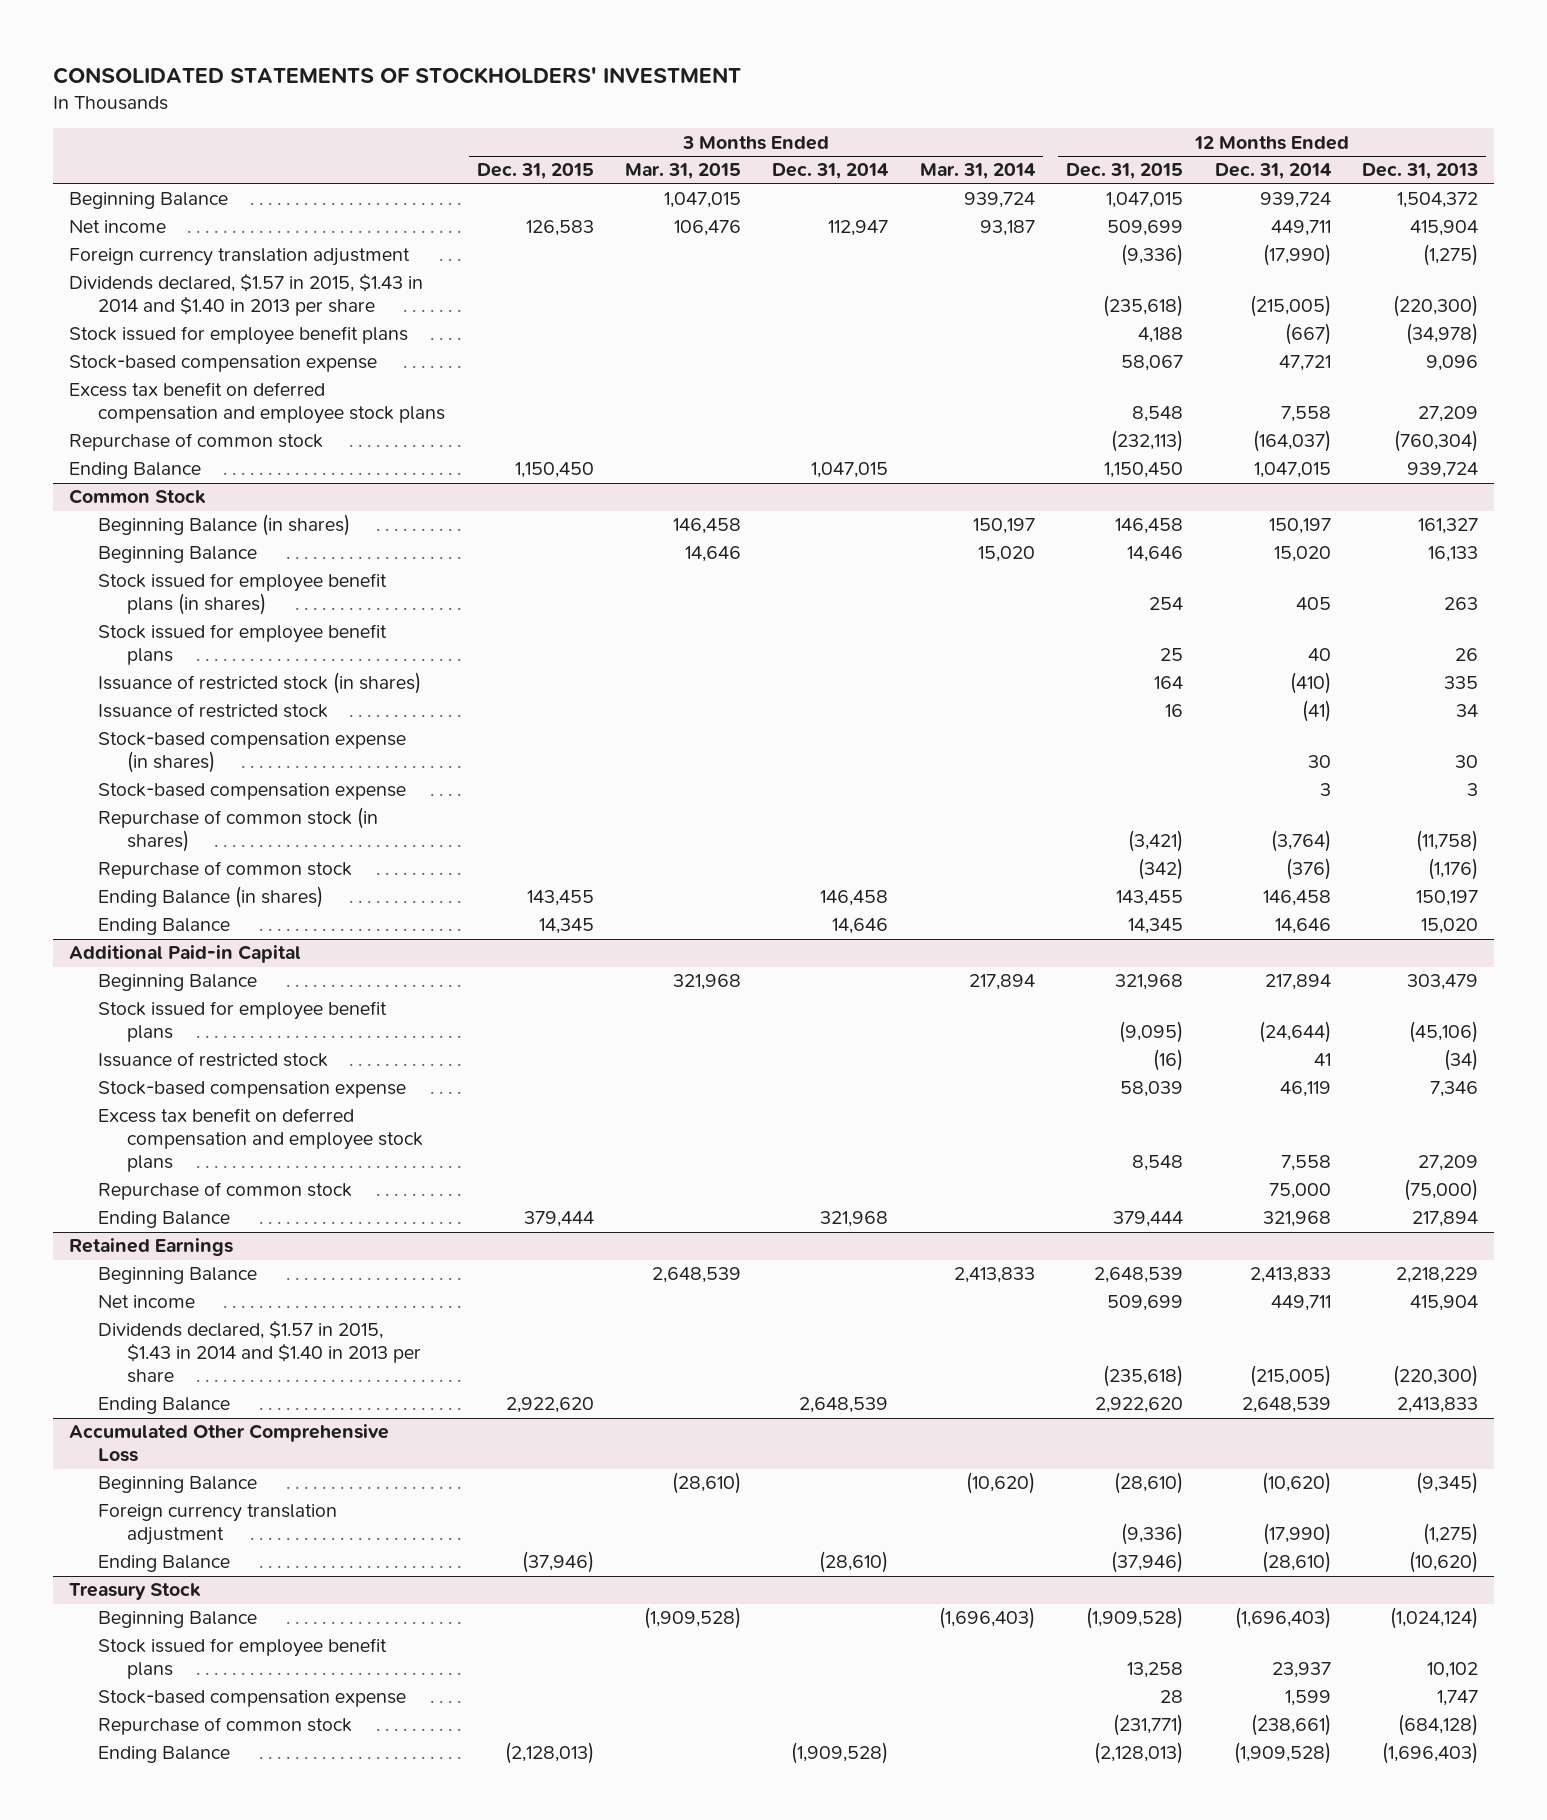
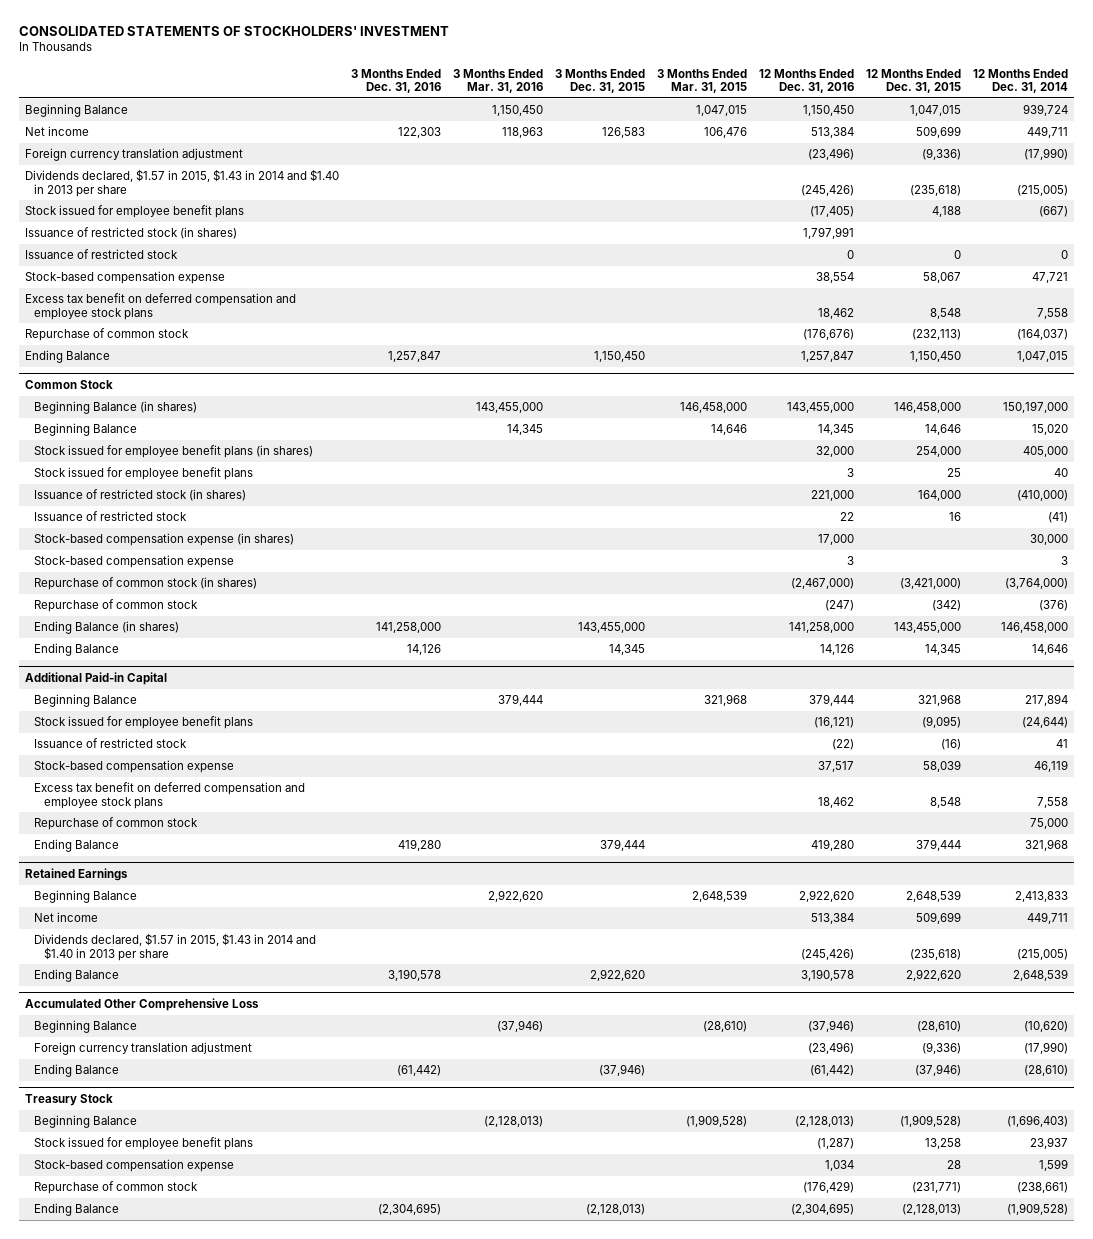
[772,163,890,180] Dec. 31, 2014 -> none
[919,163,1036,180] Mar. 31, 2014 -> none
[1362,163,1479,180] Dec. 31, 2013 -> none
none -> [350,68,441,94] 3 Months Ended Dec. 31, 2016
none -> [452,68,543,94] 3 Months Ended Mar. 31, 2016
none -> [759,68,855,94] 12 Months Ended Dec. 31, 2016
none -> [24,227,237,240] Issuance of restricted stock (in shares)
none -> [24,249,178,260] Issuance of restricted stock
[672,518,741,535] 146,458 -> [679,402,747,414] 146,458,000
[1115,518,1184,535] 146,458 -> [894,402,962,414] 146,458,000
[1268,518,1331,535] 150,197 -> [1003,401,1069,414] 150,197,000
[1149,597,1184,611] 254 -> [916,446,962,458] 254,000
[1295,597,1331,611] 405 -> [1023,446,1069,458] 405,000
[1154,676,1184,690] 164 -> [918,490,962,502] 164,000
[1289,672,1331,695] (410) -> [1017,490,1069,502] (410,000)
[1307,755,1331,769] 30 -> [1030,534,1069,546] 30,000
[1128,830,1184,853] (3,421) -> [900,578,962,590] (3,421,000)
[1270,830,1331,853] (3,764) -> [1005,578,1069,590] (3,764,000)
[526,890,594,907] 143,455 -> [577,622,645,634] 143,455,000
[1116,890,1184,907] 143,455 -> [894,622,962,634] 143,455,000
[1262,890,1331,907] 146,458 -> [1001,622,1069,634] 146,458,000

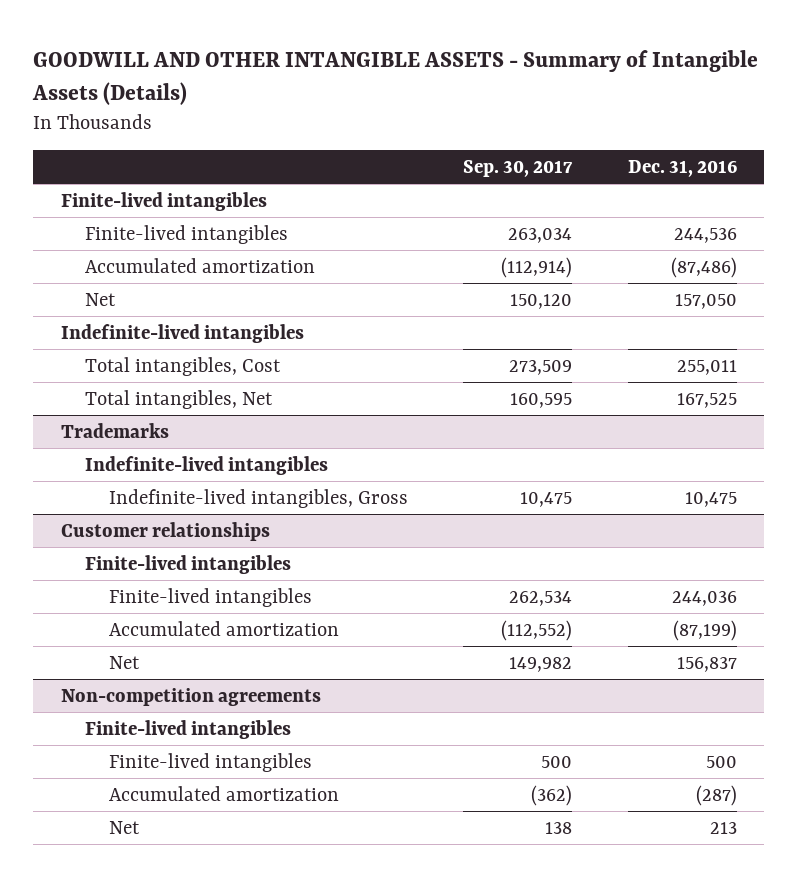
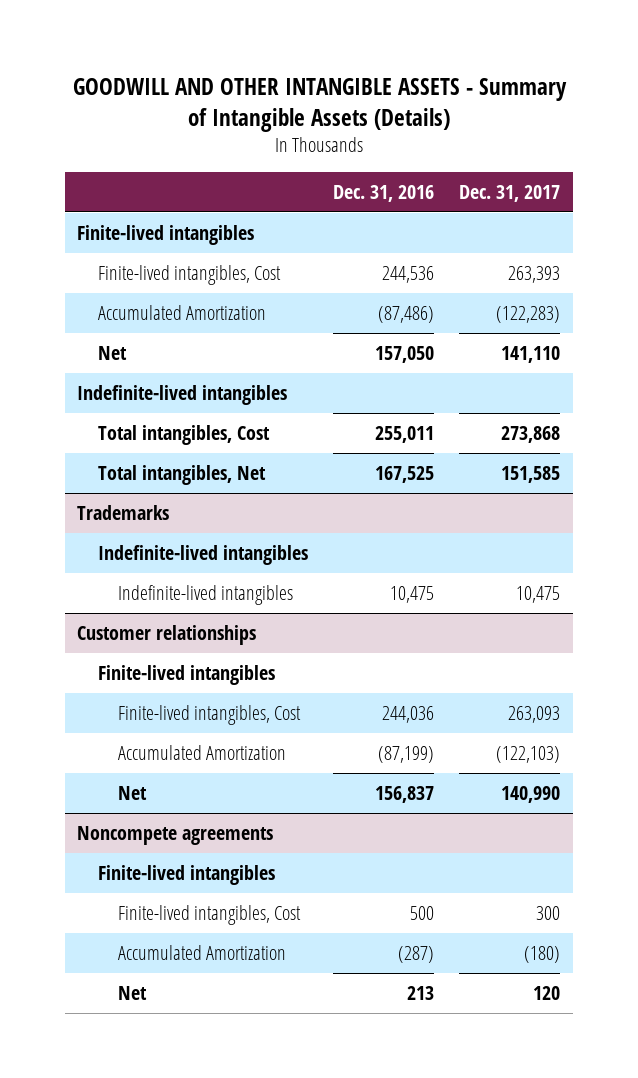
[463,159,574,177] Sep. 30, 2017 -> none
none -> [459,184,561,202] Dec. 31, 2017
[85,224,289,244] Finite-lived intangibles -> [97,265,281,286] Finite-lived intangibles, Cost
[85,257,316,273] Accumulated amortization -> [97,305,266,321] Accumulated Amortization
[109,488,409,508] Indefinite-lived intangibles, Gross -> [118,585,294,606] Indefinite-lived intangibles
[109,587,313,607] Finite-lived intangibles -> [118,705,302,726] Finite-lived intangibles, Cost
[109,620,340,636] Accumulated amortization -> [118,745,287,761] Accumulated Amortization
[61,687,322,706] Non-competition agreements -> [77,826,274,846] Noncompete agreements
[109,752,313,772] Finite-lived intangibles -> [118,905,302,926] Finite-lived intangibles, Cost
[109,785,340,801] Accumulated amortization -> [118,945,287,961] Accumulated Amortization

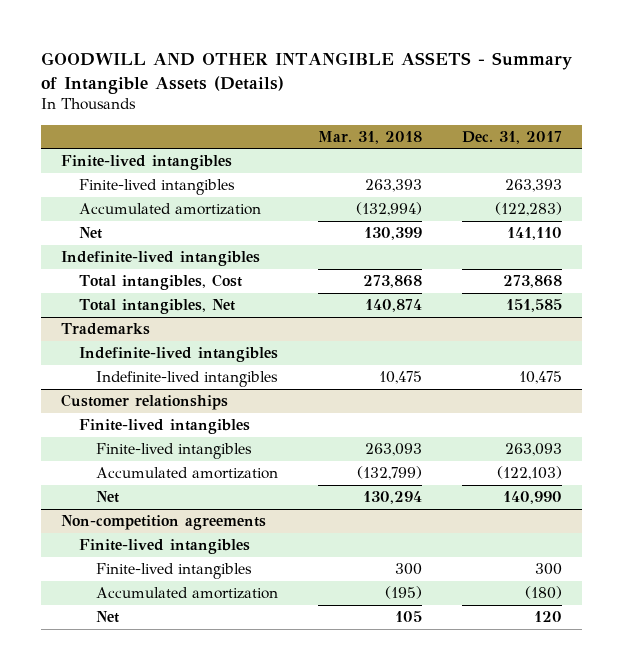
[332,184,434,202] Dec. 31, 2016 -> none
none -> [317,130,422,144] Mar. 31, 2018
[97,265,281,286] Finite-lived intangibles, Cost -> [78,179,235,196] Finite-lived intangibles
[97,305,266,321] Accumulated Amortization -> [78,203,261,216] Accumulated amortization
[118,705,302,726] Finite-lived intangibles, Cost -> [96,443,253,460] Finite-lived intangibles
[118,745,287,761] Accumulated Amortization -> [96,467,279,480] Accumulated amortization
[77,826,274,846] Noncompete agreements -> [61,515,267,531] Non-competition agreements
[118,905,302,926] Finite-lived intangibles, Cost -> [96,563,253,580] Finite-lived intangibles
[118,945,287,961] Accumulated Amortization -> [96,587,279,600] Accumulated amortization

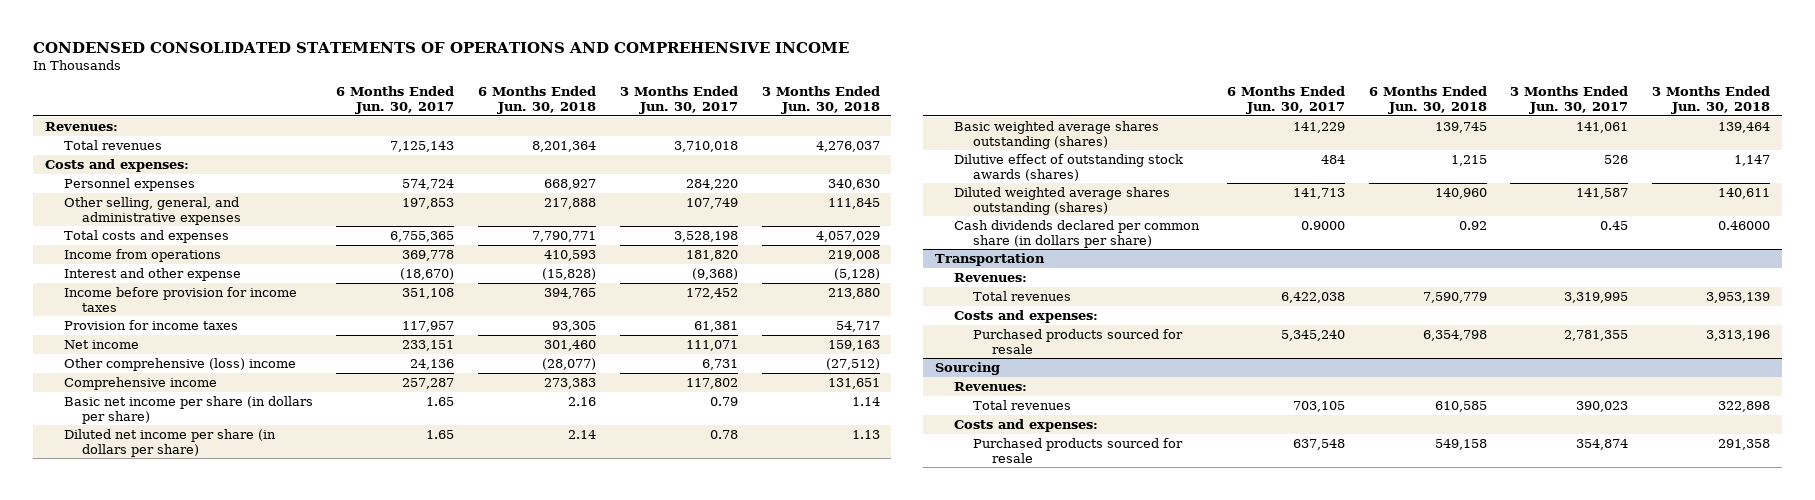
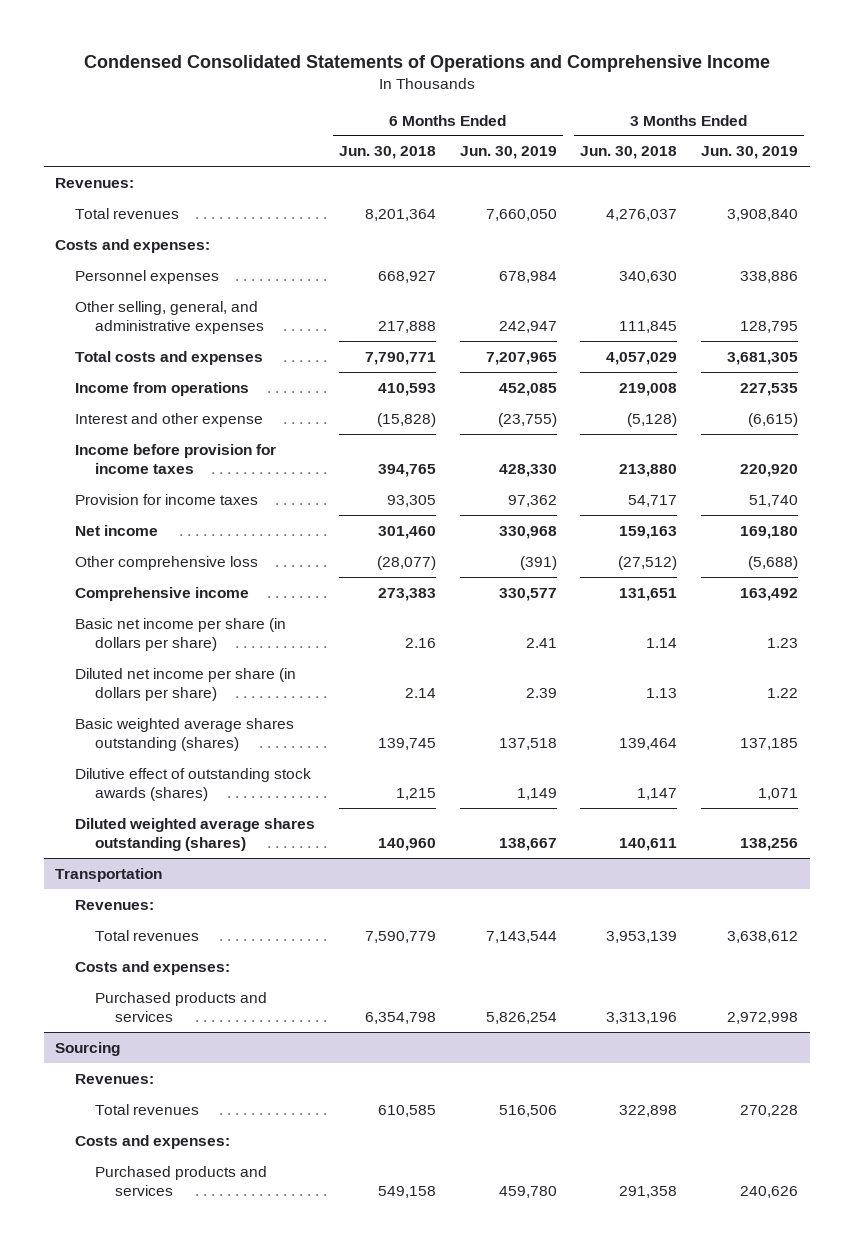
[32,41,849,53] CONDENSED CONSOLIDATED STATEMENTS OF OPERATIONS AND COMPREHENSIVE INCOME -> [83,54,770,72] Condensed Consolidated Statements of Operations and Comprehensive Income
[336,86,455,115] 6 Months Ended Jun. 30, 2017 -> none
[619,86,738,115] 3 Months Ended Jun. 30, 2017 -> none
none -> [459,146,557,160] Jun. 30, 2019
none -> [700,146,798,160] Jun. 30, 2019
[63,357,296,371] Other comprehensive (loss) income -> [75,555,259,570] Other comprehensive loss
[954,219,1201,248] Cash dividends declared per common share (in dollars per share) -> none
[972,328,1183,354] Purchased products sourced for resale -> [95,991,268,1023] Purchased products and services
[972,437,1183,463] Purchased products sourced for resale -> [95,1165,268,1197] Purchased products and services

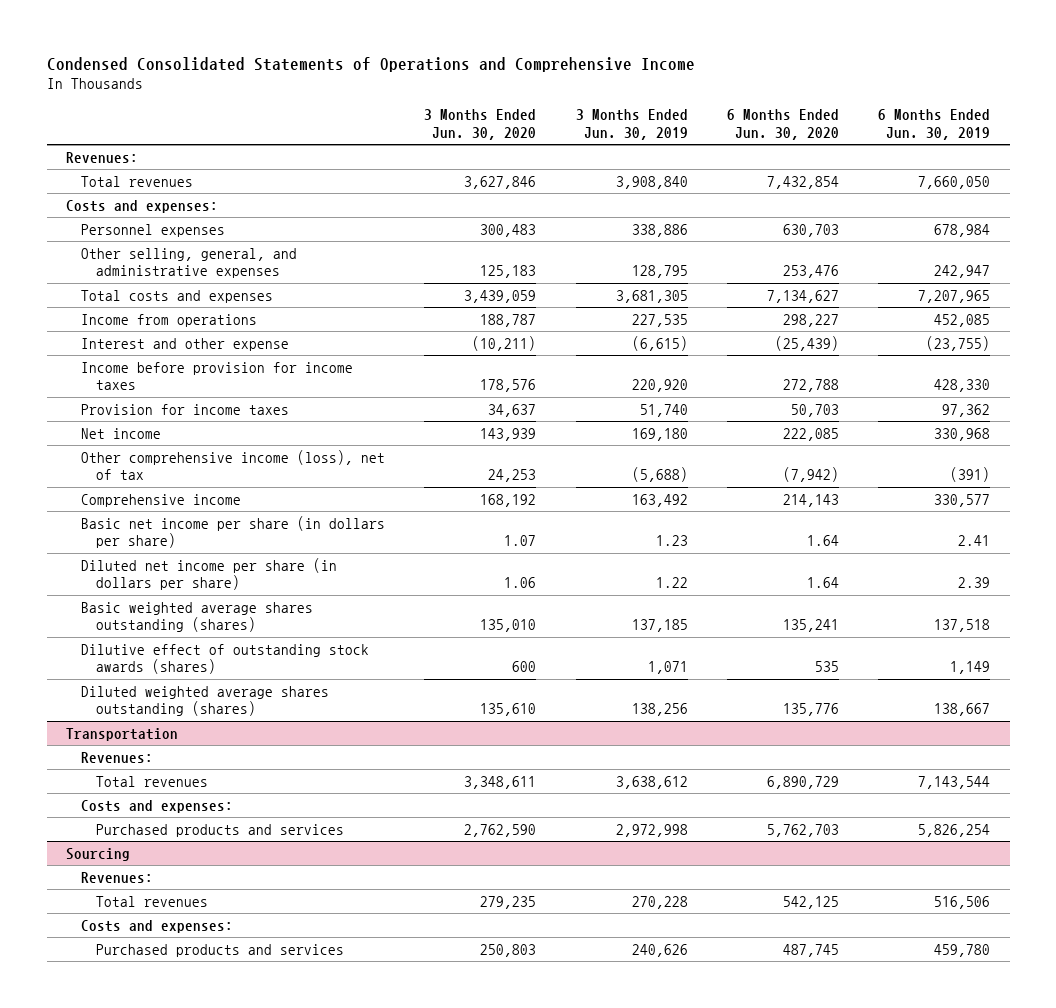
[339,146,437,160] Jun. 30, 2018 -> none
[580,146,678,160] Jun. 30, 2018 -> none
none -> [424,109,537,141] 3 Months Ended Jun. 30, 2020
none -> [726,109,839,141] 6 Months Ended Jun. 30, 2020
[75,555,259,570] Other comprehensive loss -> [81,449,386,481] Other comprehensive income (loss), net of tax

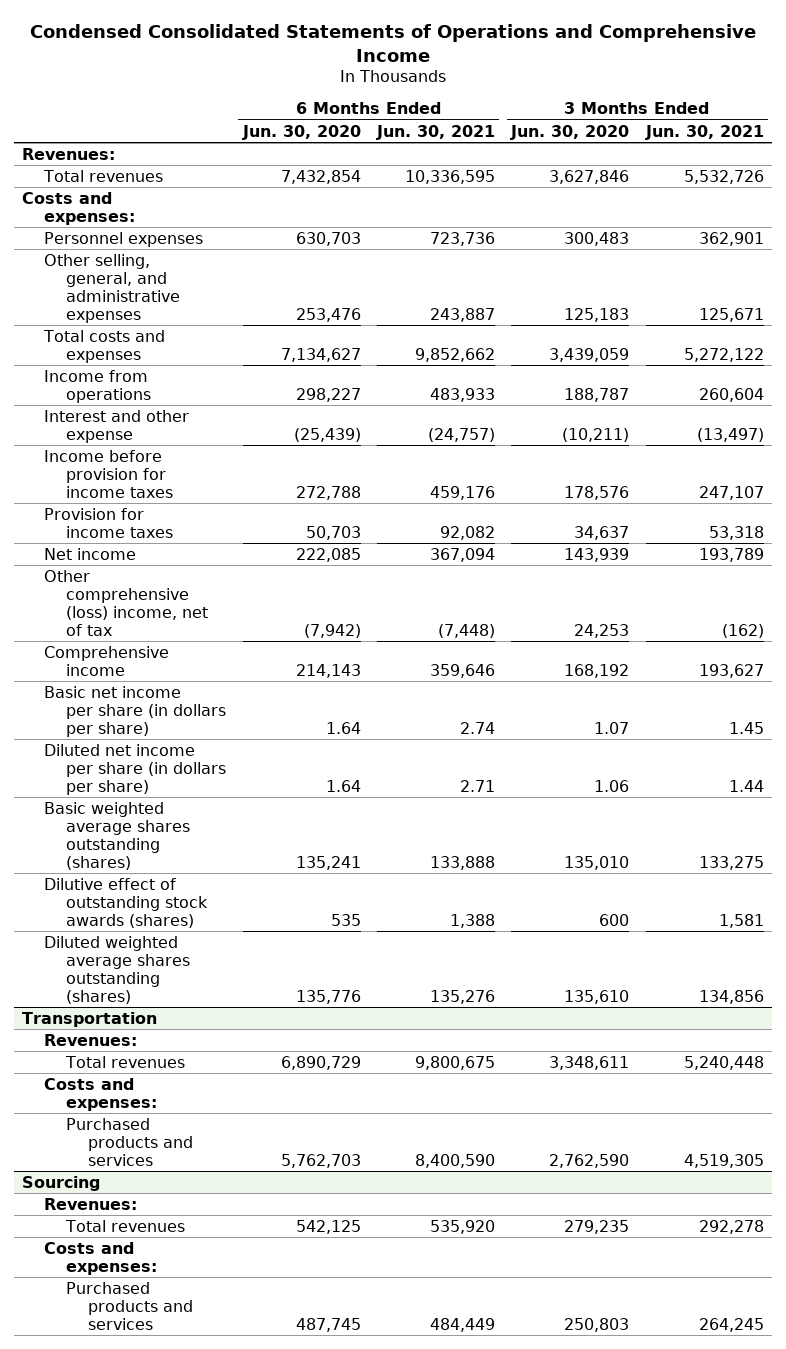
[575,109,688,141] 3 Months Ended Jun. 30, 2019 -> none
[878,109,991,141] 6 Months Ended Jun. 30, 2019 -> none
none -> [375,124,495,140] Jun. 30, 2021
none -> [644,124,764,140] Jun. 30, 2021
[81,449,386,481] Other comprehensive income (loss), net of tax -> [44,569,209,636] Other comprehensive (loss) income, net of tax

